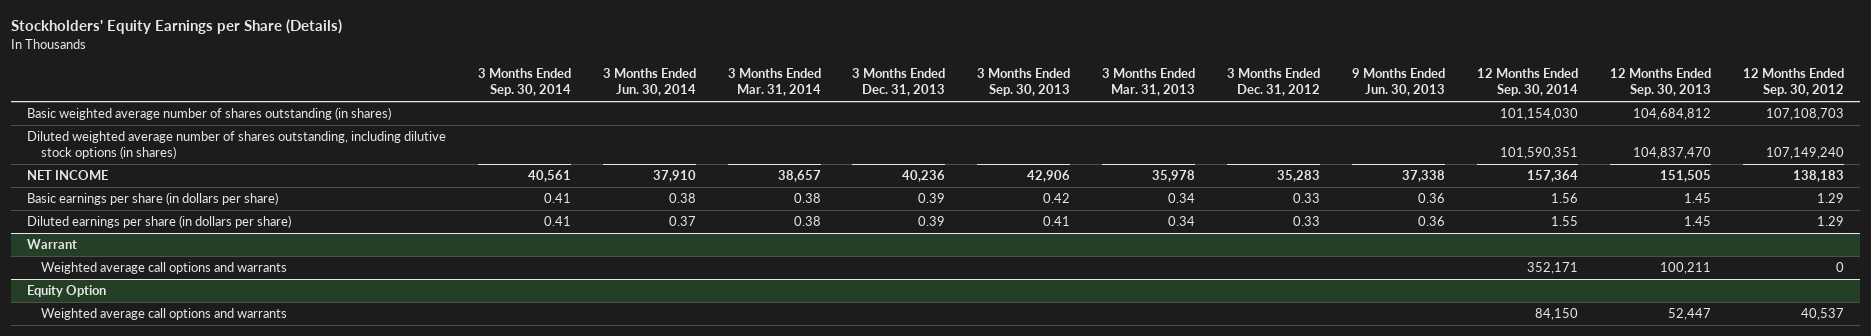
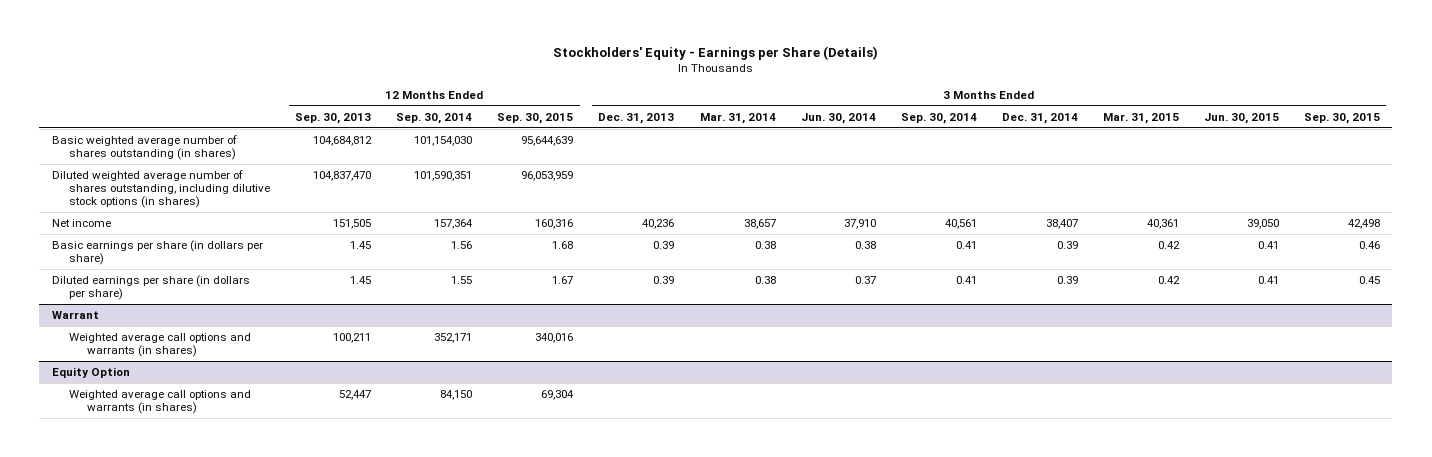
[10,19,342,35] Stockholders' Equity Earnings per Share (Details) -> [552,45,878,60] Stockholders' Equity - Earnings per Share (Details)
[977,68,1071,97] 3 Months Ended Sep. 30, 2013 -> none
[1102,68,1196,97] 3 Months Ended Mar. 31, 2013 -> none
[1227,68,1321,97] 3 Months Ended Dec. 31, 2012 -> none
[1352,68,1446,97] 9 Months Ended Jun. 30, 2013 -> none
[1742,68,1844,97] 12 Months Ended Sep. 30, 2012 -> none
none -> [497,112,574,124] Sep. 30, 2015
none -> [1001,112,1078,124] Dec. 31, 2014
none -> [1102,112,1179,124] Mar. 31, 2015
none -> [1203,112,1279,124] Jun. 30, 2015
none -> [1303,112,1380,124] Sep. 30, 2015
[26,170,108,181] NET INCOME -> [51,219,111,228] Net income
[40,262,287,275] Weighted average call options and warrants -> [69,333,252,358] Weighted average call options and warrants (in shares)
[40,308,287,321] Weighted average call options and warrants -> [69,390,252,415] Weighted average call options and warrants (in shares)

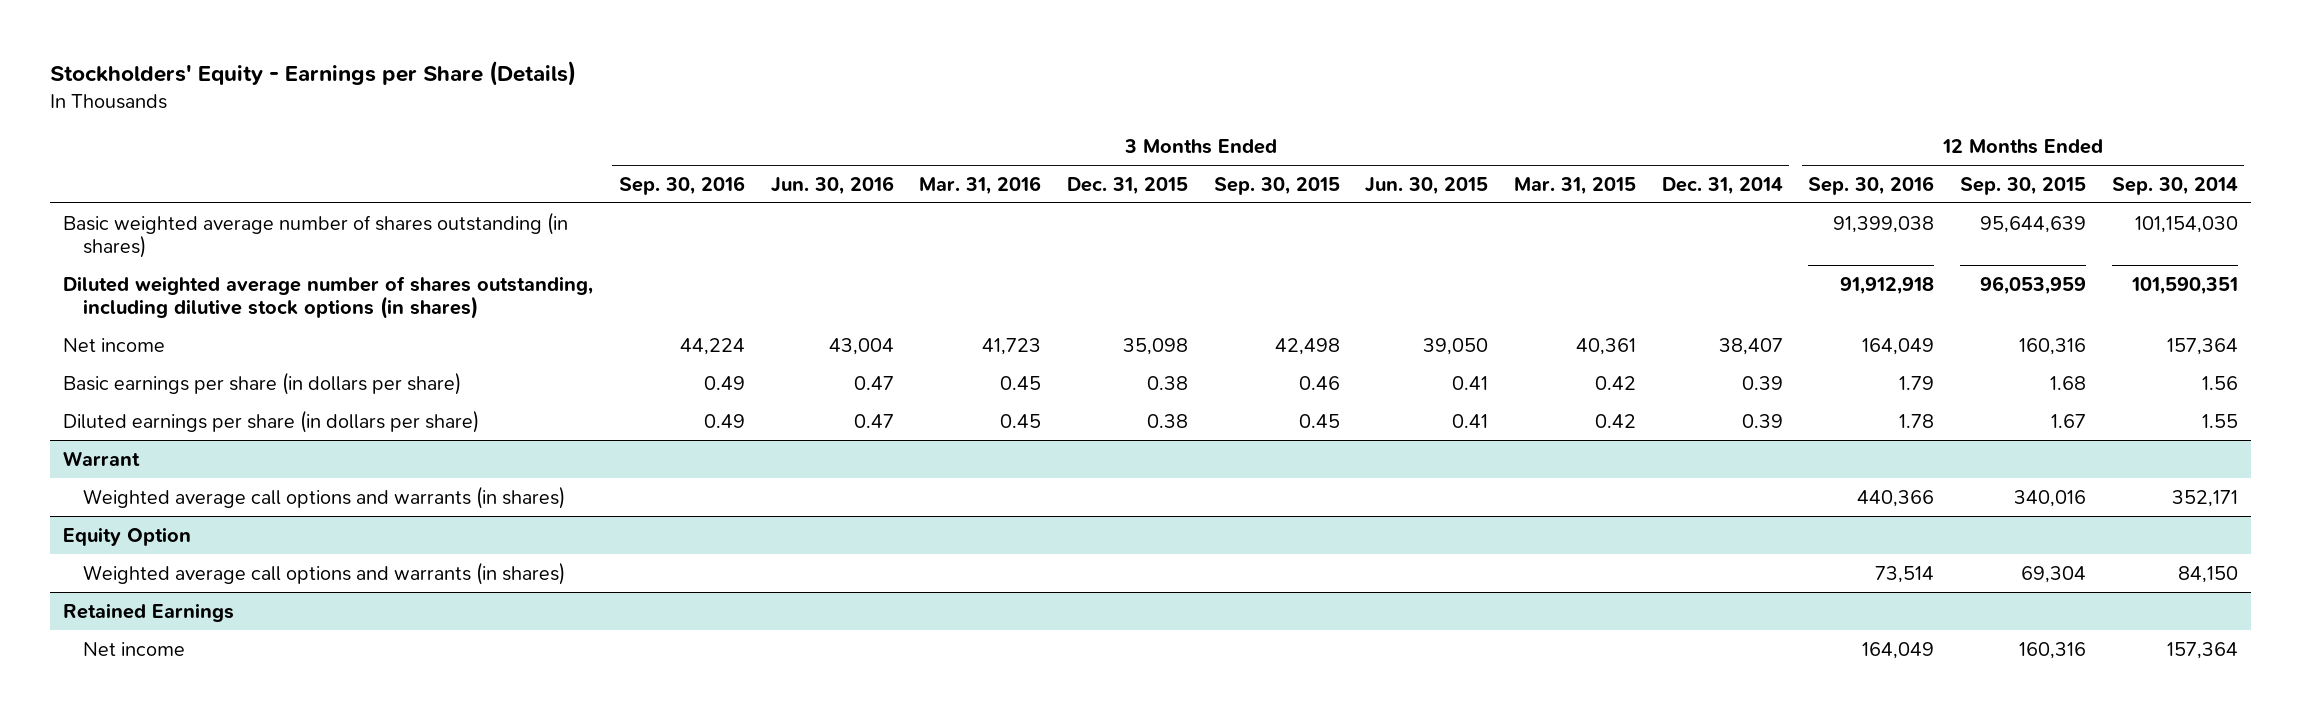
[295,112,372,124] Sep. 30, 2013 -> none
[598,112,675,124] Dec. 31, 2013 -> none
[699,112,776,124] Mar. 31, 2014 -> none
[800,112,876,124] Jun. 30, 2014 -> none
[900,112,977,124] Sep. 30, 2014 -> none
none -> [618,175,745,195] Sep. 30, 2016
none -> [770,175,894,195] Jun. 30, 2016
none -> [919,175,1042,195] Mar. 31, 2016
none -> [1066,176,1188,195] Dec. 31, 2015
none -> [1808,175,1935,195] Sep. 30, 2016
none -> [63,602,235,622] Retained Earnings
none -> [82,641,185,656] Net income

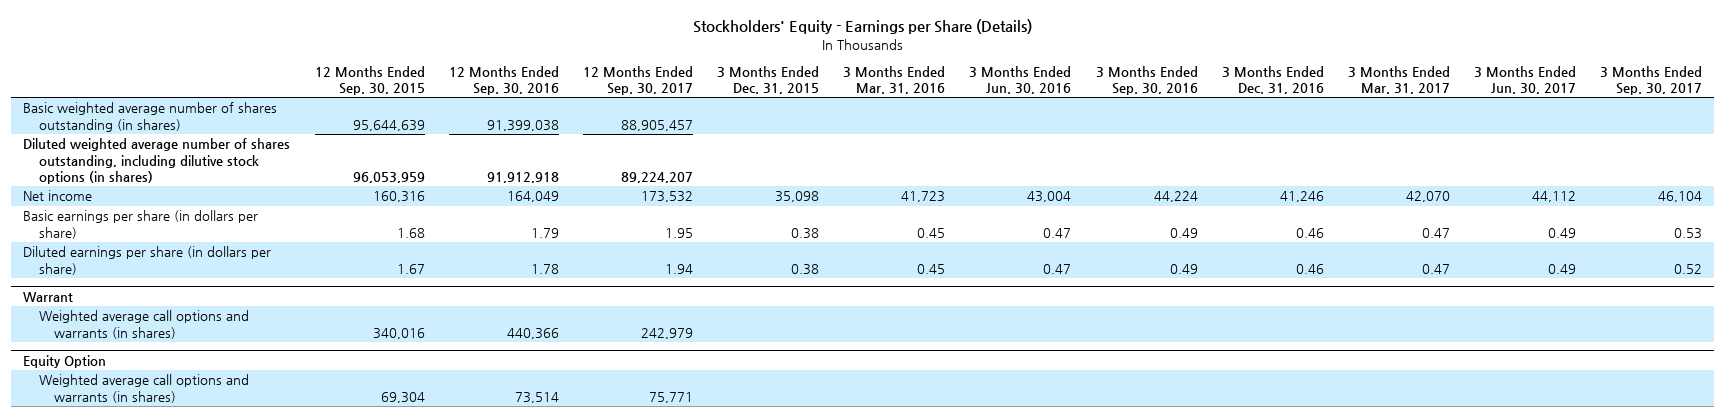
[1213,176,1340,195] Sep. 30, 2015 -> none
[1365,176,1489,195] Jun. 30, 2015 -> none
[1513,176,1636,195] Mar. 31, 2015 -> none
[1661,176,1783,195] Dec. 31, 2014 -> none
[2111,176,2238,195] Sep. 30, 2014 -> none
none -> [582,65,693,96] 12 Months Ended Sep. 30, 2017
none -> [1221,65,1324,95] 3 Months Ended Dec. 31, 2016
none -> [1347,65,1450,95] 3 Months Ended Mar. 31, 2017
none -> [1473,65,1576,95] 3 Months Ended Jun. 30, 2017
none -> [1600,65,1703,96] 3 Months Ended Sep. 30, 2017
[63,602,235,622] Retained Earnings -> none
[82,641,185,656] Net income -> none

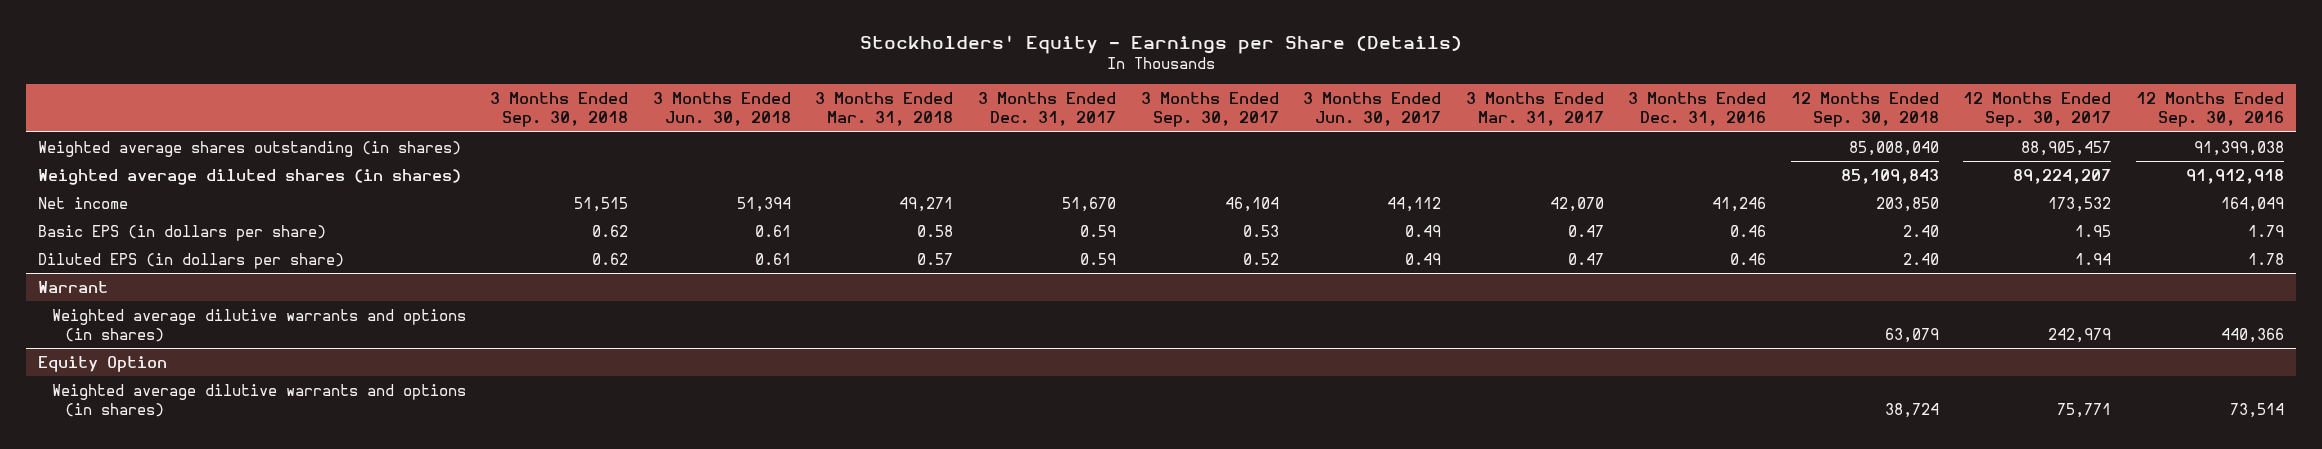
[314,65,425,96] 12 Months Ended Sep. 30, 2015 -> none
[717,65,820,95] 3 Months Ended Dec. 31, 2015 -> none
[843,65,946,95] 3 Months Ended Mar. 31, 2016 -> none
[969,65,1072,95] 3 Months Ended Jun. 30, 2016 -> none
[1095,65,1198,96] 3 Months Ended Sep. 30, 2016 -> none
none -> [490,92,629,128] 3 Months Ended Sep. 30, 2018
none -> [652,92,791,127] 3 Months Ended Jun. 30, 2018
none -> [815,92,954,127] 3 Months Ended Mar. 31, 2018
none -> [977,92,1116,127] 3 Months Ended Dec. 31, 2017
none -> [1790,92,1939,128] 12 Months Ended Sep. 30, 2018
[23,102,278,132] Basic weighted average number of shares outstanding (in shares) -> [38,140,462,157] Weighted average shares outstanding (in shares)
[23,138,291,185] Diluted weighted average number of shares outstanding, including dilutive stock options (in shares) -> [38,168,462,185] Weighted average diluted shares (in shares)
[23,210,259,239] Basic earnings per share (in dollars per share) -> [38,224,327,241] Basic EPS (in dollars per share)
[23,246,272,275] Diluted earnings per share (in dollars per share) -> [38,252,345,269] Diluted EPS (in dollars per share)
[38,310,249,339] Weighted average call options and warrants (in shares) -> [51,308,466,342] Weighted average dilutive warrants and options (in shares)
[38,374,249,403] Weighted average call options and warrants (in shares) -> [51,383,466,417] Weighted average dilutive warrants and options (in shares)

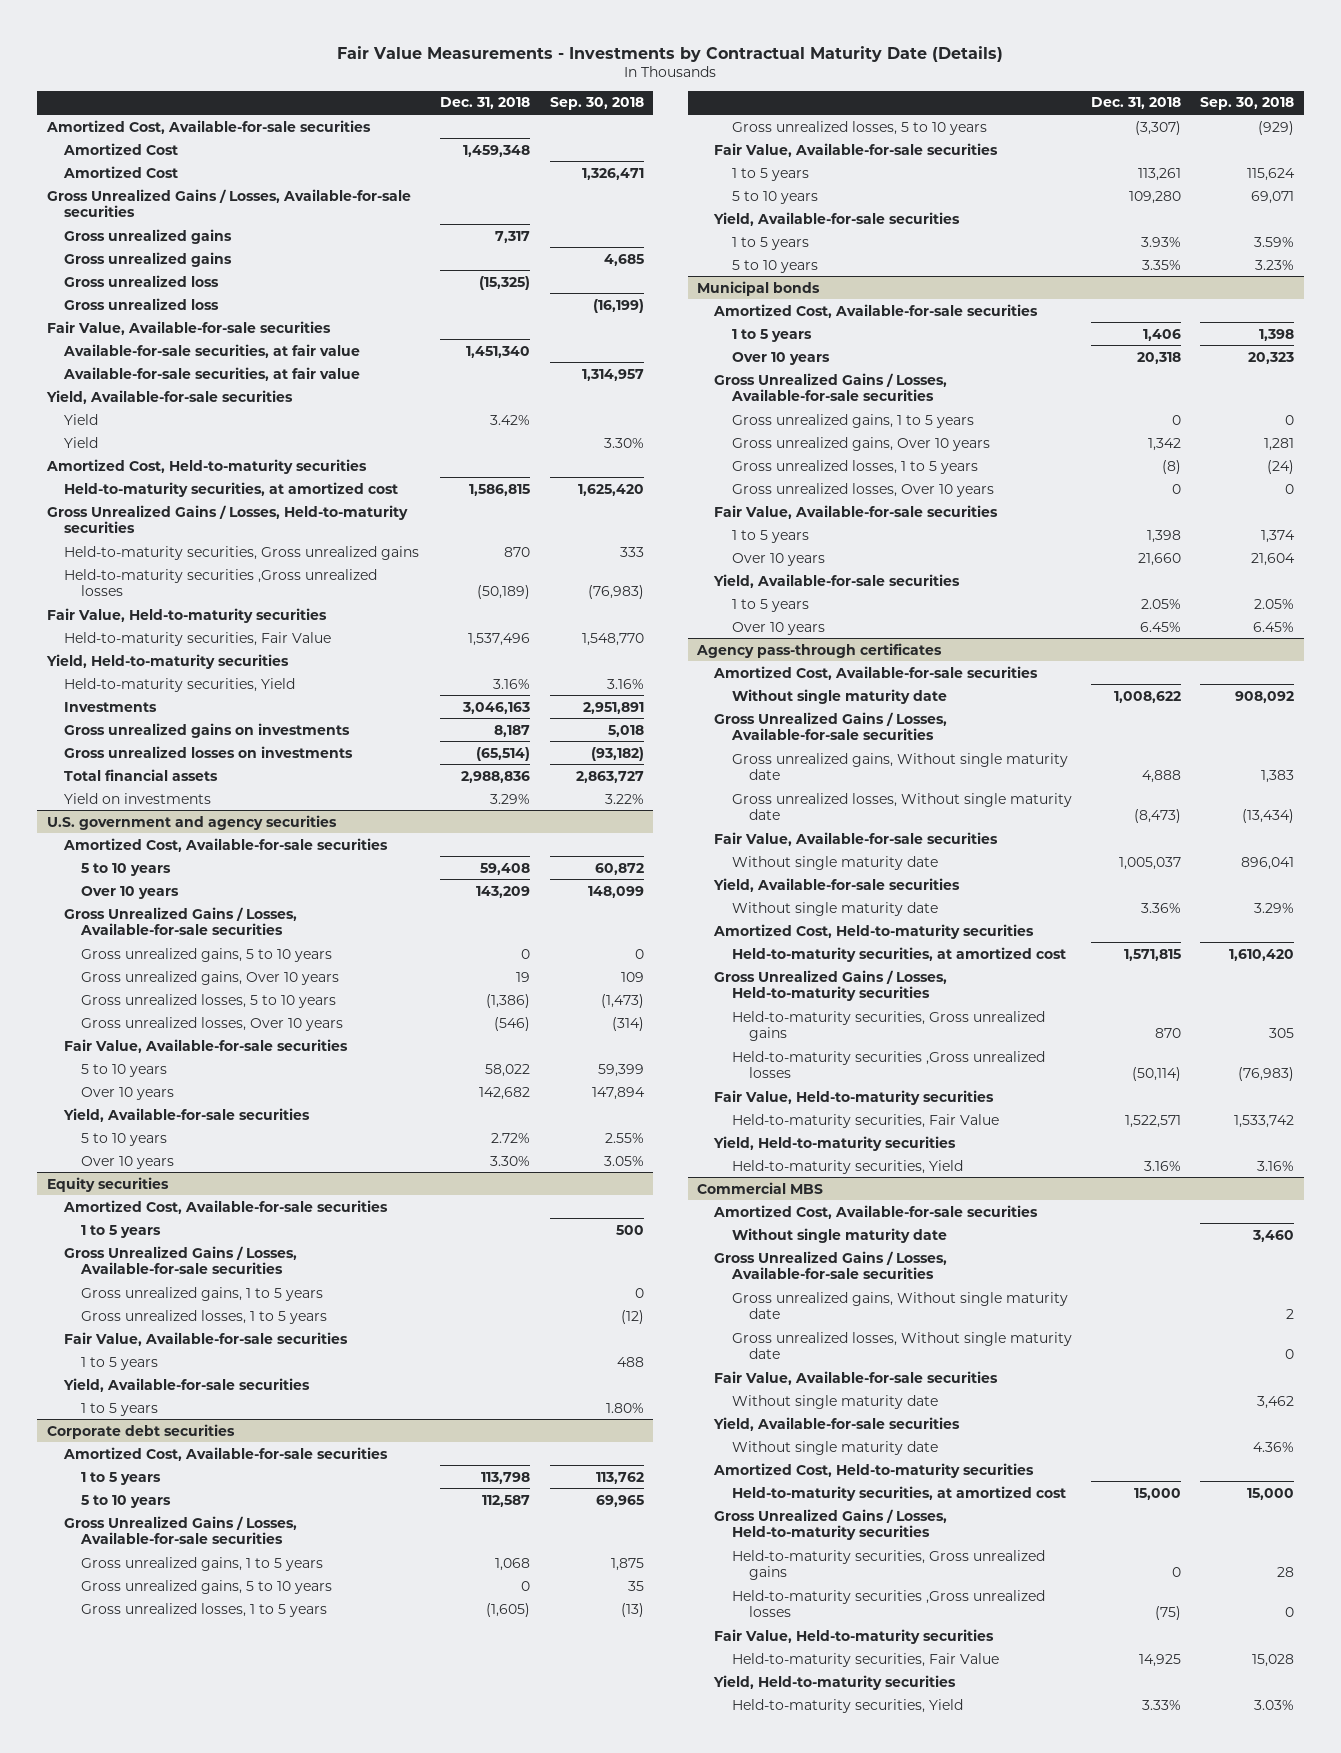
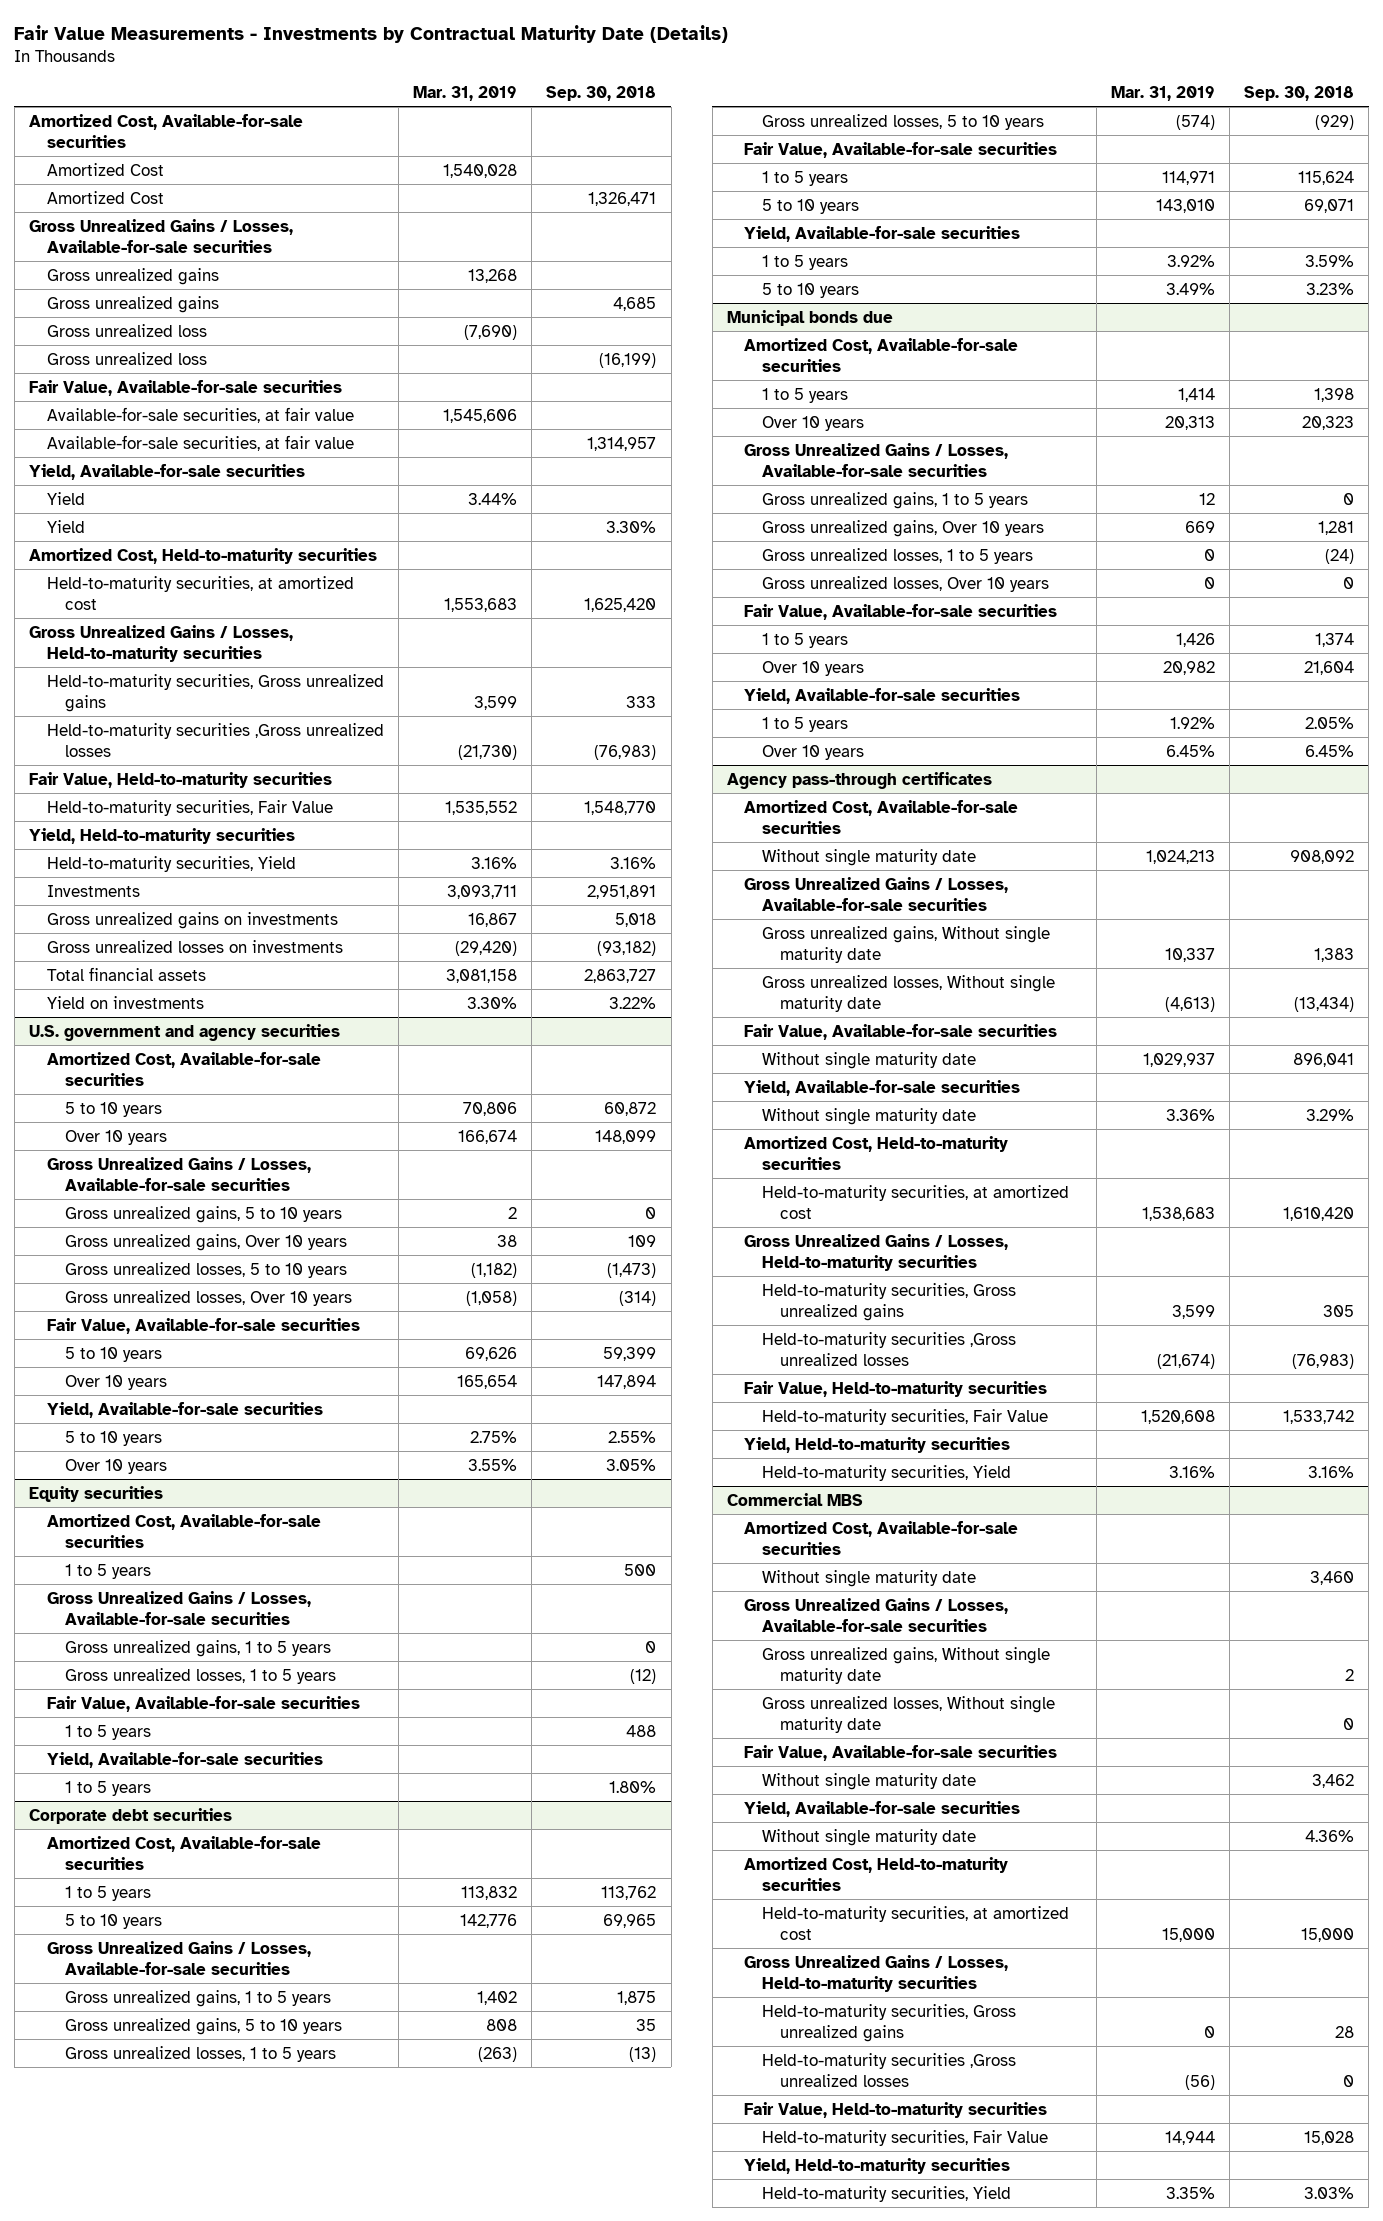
[440,97,531,110] Dec. 31, 2018 -> none
none -> [413,86,518,102] Mar. 31, 2019
[697,280,821,296] Municipal bonds -> [726,309,893,326] Municipal bonds due

